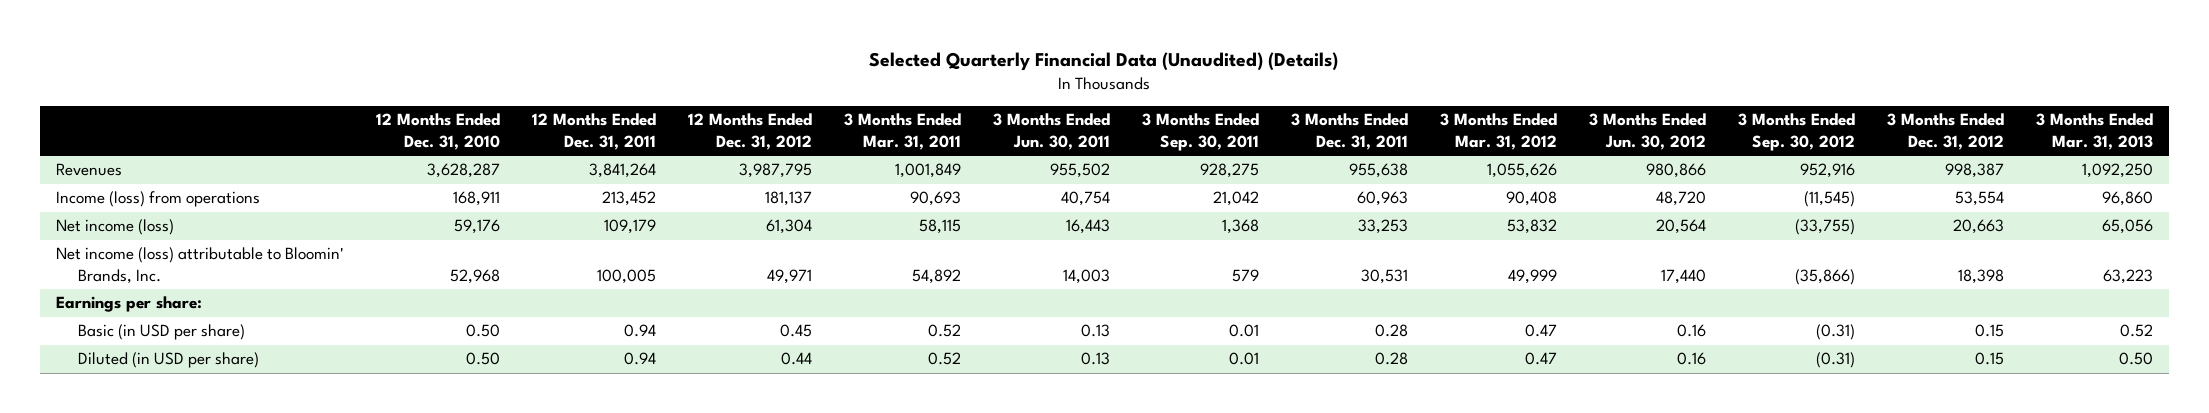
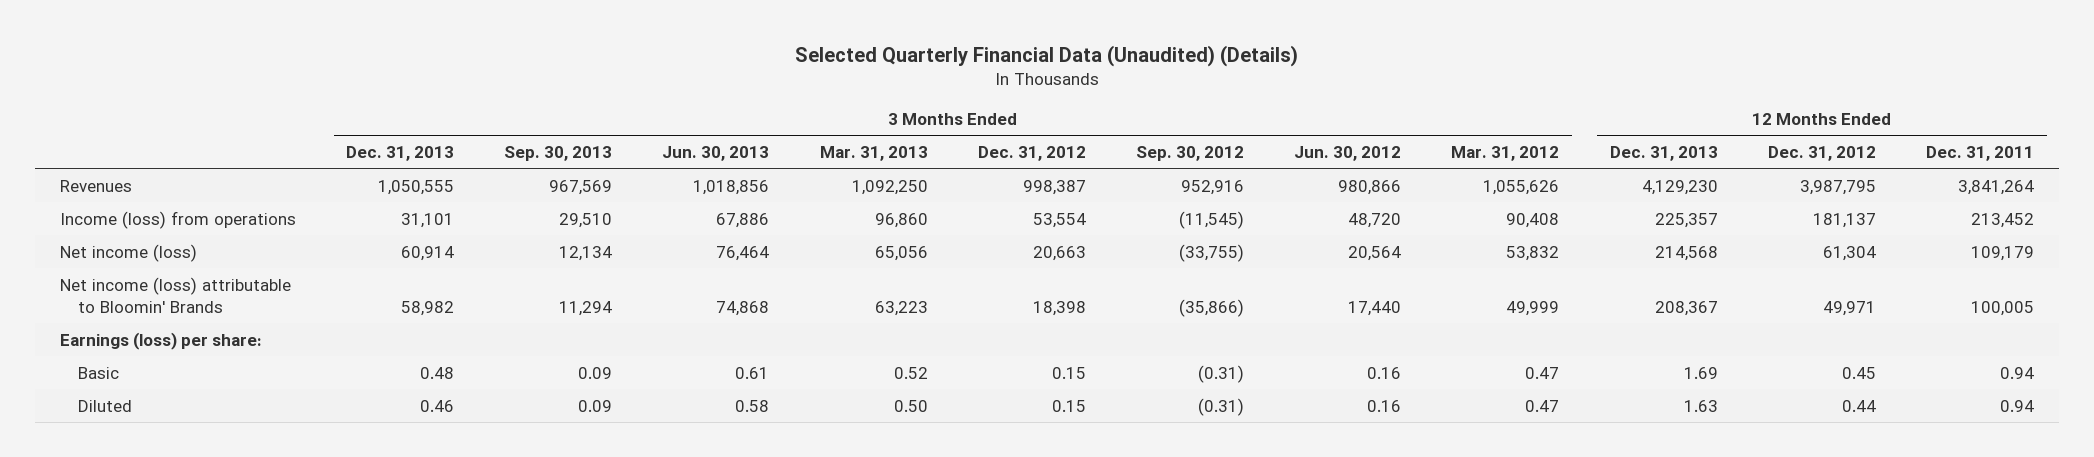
[376,113,501,150] 12 Months Ended Dec. 31, 2010 -> none
[844,113,962,150] 3 Months Ended Mar. 31, 2011 -> none
[992,113,1110,150] 3 Months Ended Jun. 30, 2011 -> none
[1141,113,1259,151] 3 Months Ended Sep. 30, 2011 -> none
[1290,113,1408,150] 3 Months Ended Dec. 31, 2011 -> none
none -> [346,145,455,161] Dec. 31, 2013
none -> [504,145,613,161] Sep. 30, 2013
none -> [662,145,770,161] Jun. 30, 2013
none -> [1609,145,1718,161] Dec. 31, 2013
[56,247,345,284] Net income (loss) attributable to Bloomin' Brands, Inc. -> [59,276,291,313] Net income (loss) attributable to Bloomin' Brands
[56,296,203,313] Earnings per share: -> [59,331,262,350] Earnings (loss) per share:
[77,324,245,341] Basic (in USD per share) -> [77,366,119,379] Basic
[77,352,259,369] Diluted (in USD per share) -> [77,399,132,412] Diluted

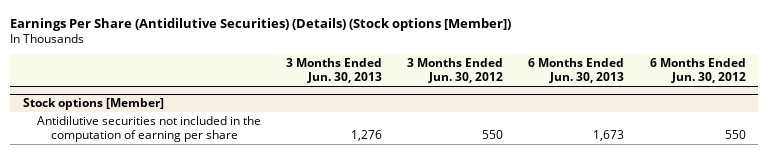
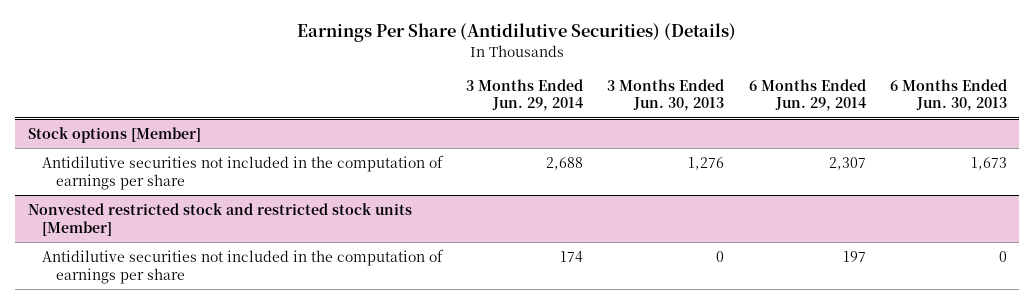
[10,17,512,31] Earnings Per Share (Antidilutive Securities) (Details) (Stock options [Member]) -> [297,23,737,43] Earnings Per Share (Antidilutive Securities) (Details)
[407,58,504,84] 3 Months Ended Jun. 30, 2012 -> none
[649,58,746,84] 6 Months Ended Jun. 30, 2012 -> none
none -> [466,78,584,112] 3 Months Ended Jun. 29, 2014
none -> [748,78,866,112] 6 Months Ended Jun. 29, 2014
[37,115,262,142] Antidilutive securities not included in the computation of earning per share -> [41,154,444,190] Antidilutive securities not included in the computation of earnings per share
none -> [27,202,412,236] Nonvested restricted stock and restricted stock units [Member]
none -> [41,248,444,284] Antidilutive securities not included in the computation of earnings per share

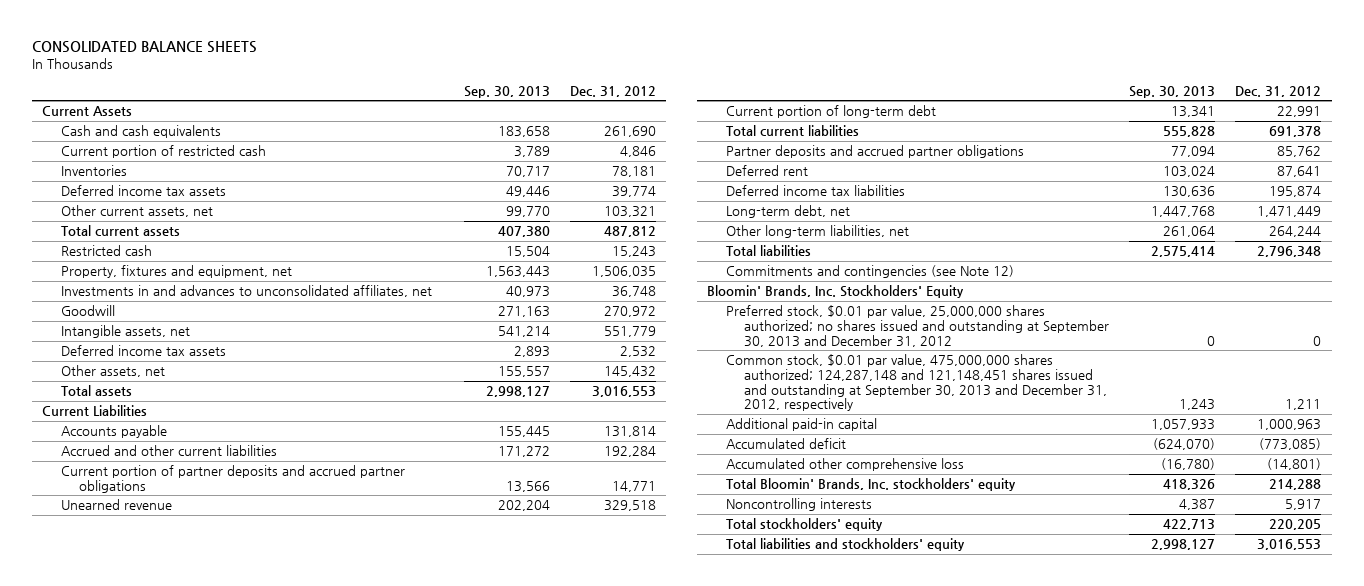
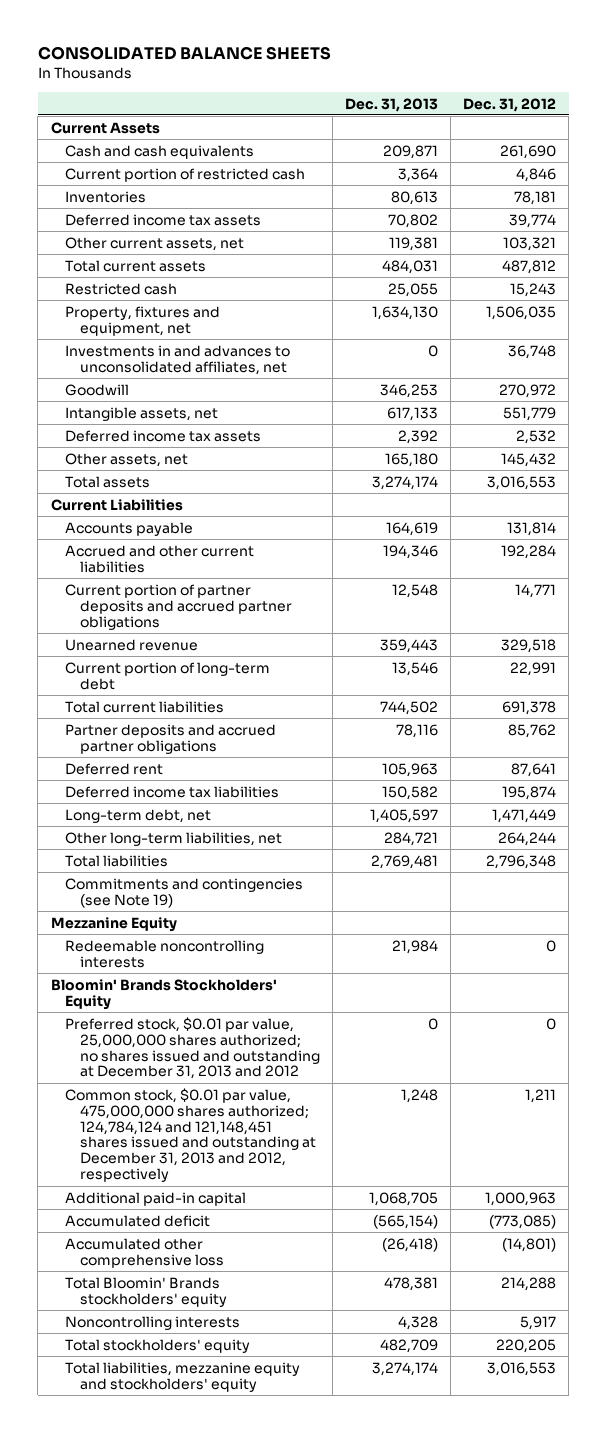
[464,85,551,98] Sep. 30, 2013 -> none
none -> [345,97,439,112] Dec. 31, 2013
[725,265,1014,279] Commitments and contingencies (see Note 12) -> [65,877,304,908] Commitments and contingencies (see Note 19)
none -> [50,916,177,932] Mezzanine Equity
none -> [65,939,265,968] Redeemable noncontrolling interests
[707,285,965,299] Bloomin' Brands, Inc. Stockholders' Equity -> [50,978,277,1010] Bloomin' Brands Stockholders' Equity
[725,305,1110,347] Preferred stock, $0.01 par value, 25,000,000 shares authorized; no shares issued and outstanding at September 30, 2013 and December 31, 2012 -> [65,1016,321,1080] Preferred stock, $0.01 par value, 25,000,000 shares authorized; no shares issued and outstanding at December 31, 2013 and 2012
[725,354,1108,412] Common stock, $0.01 par value, 475,000,000 shares authorized; 124,287,148 and 121,148,451 shares issued and outstanding at September 30, 2013 and December 31, 2012, respectively -> [65,1087,317,1183] Common stock, $0.01 par value, 475,000,000 shares authorized; 124,784,124 and 121,148,451 shares issued and outstanding at December 31, 2013 and 2012, respectively
[725,478,1016,492] Total Bloomin' Brands, Inc. stockholders' equity -> [65,1276,228,1307] Total Bloomin' Brands stockholders' equity
[725,538,965,552] Total liabilities and stockholders' equity -> [65,1361,301,1392] Total liabilities, mezzanine equity and stockholders' equity

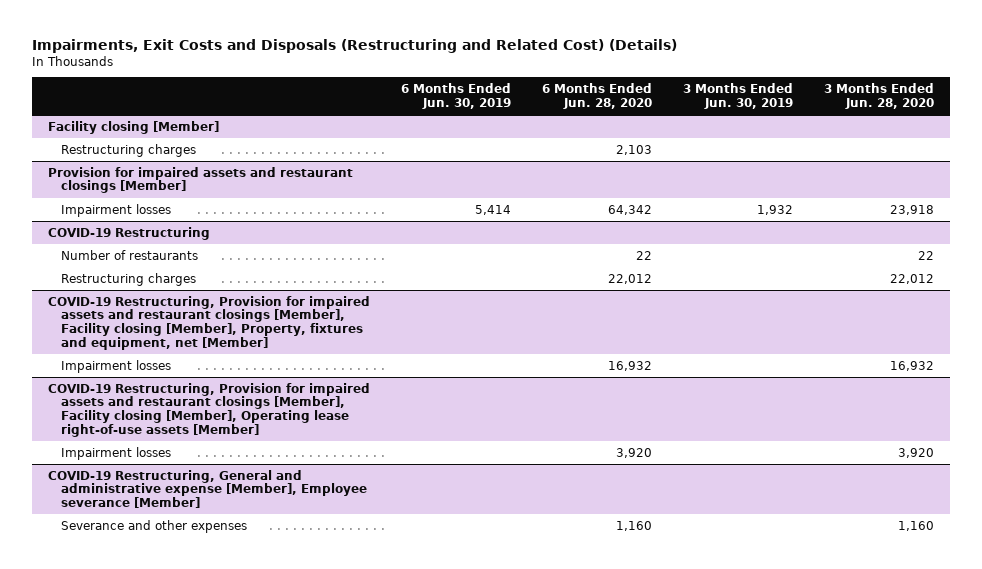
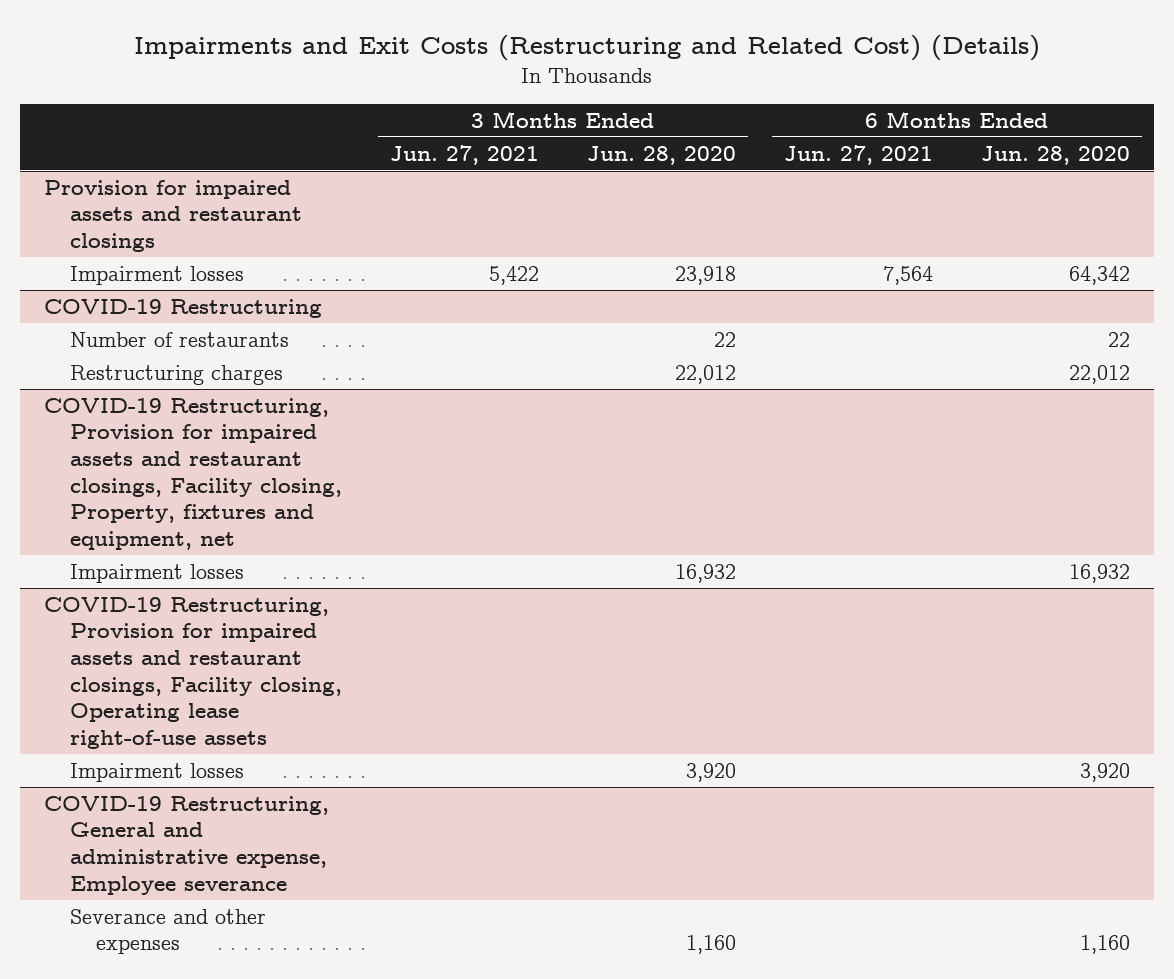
[32,39,678,54] Impairments, Exit Costs and Disposals (Restructuring and Related Cost) (Details) -> [134,34,1041,61] Impairments and Exit Costs (Restructuring and Related Cost) (Details)
[400,83,511,109] 6 Months Ended Jun. 30, 2019 -> none
[682,83,793,109] 3 Months Ended Jun. 30, 2019 -> none
none -> [390,144,540,165] Jun. 27, 2021
none -> [783,144,933,165] Jun. 27, 2021
[47,120,219,134] Facility closing [Member] -> none
[61,143,197,157] Restructuring charges -> none
[47,166,353,194] Provision for impaired assets and restaurant closings [Member] -> [44,179,303,253] Provision for impaired assets and restaurant closings
[47,295,370,350] COVID-19 Restructuring, Provision for impaired assets and restaurant closings [Member], Facility closing [Member], Property, fixtures and equipment, net [Member] -> [44,397,343,550] COVID-19 Restructuring, Provision for impaired assets and restaurant closings, Facility closing, Property, fixtures and equipment, net
[47,382,370,437] COVID-19 Restructuring, Provision for impaired assets and restaurant closings [Member], Facility closing [Member], Operating lease right-of-use assets [Member] -> [44,596,343,749] COVID-19 Restructuring, Provision for impaired assets and restaurant closings, Facility closing, Operating lease right-of-use assets
[47,469,368,509] COVID-19 Restructuring, General and administrative expense [Member], Employee severance [Member] -> [44,795,330,895] COVID-19 Restructuring, General and administrative expense, Employee severance

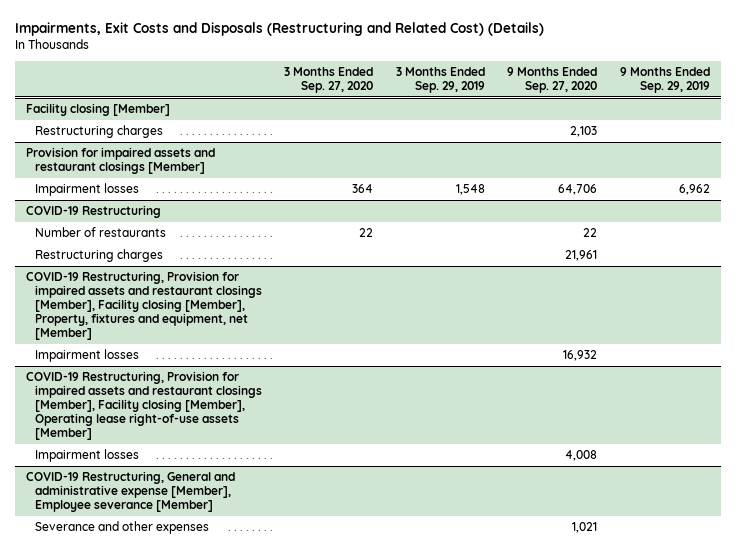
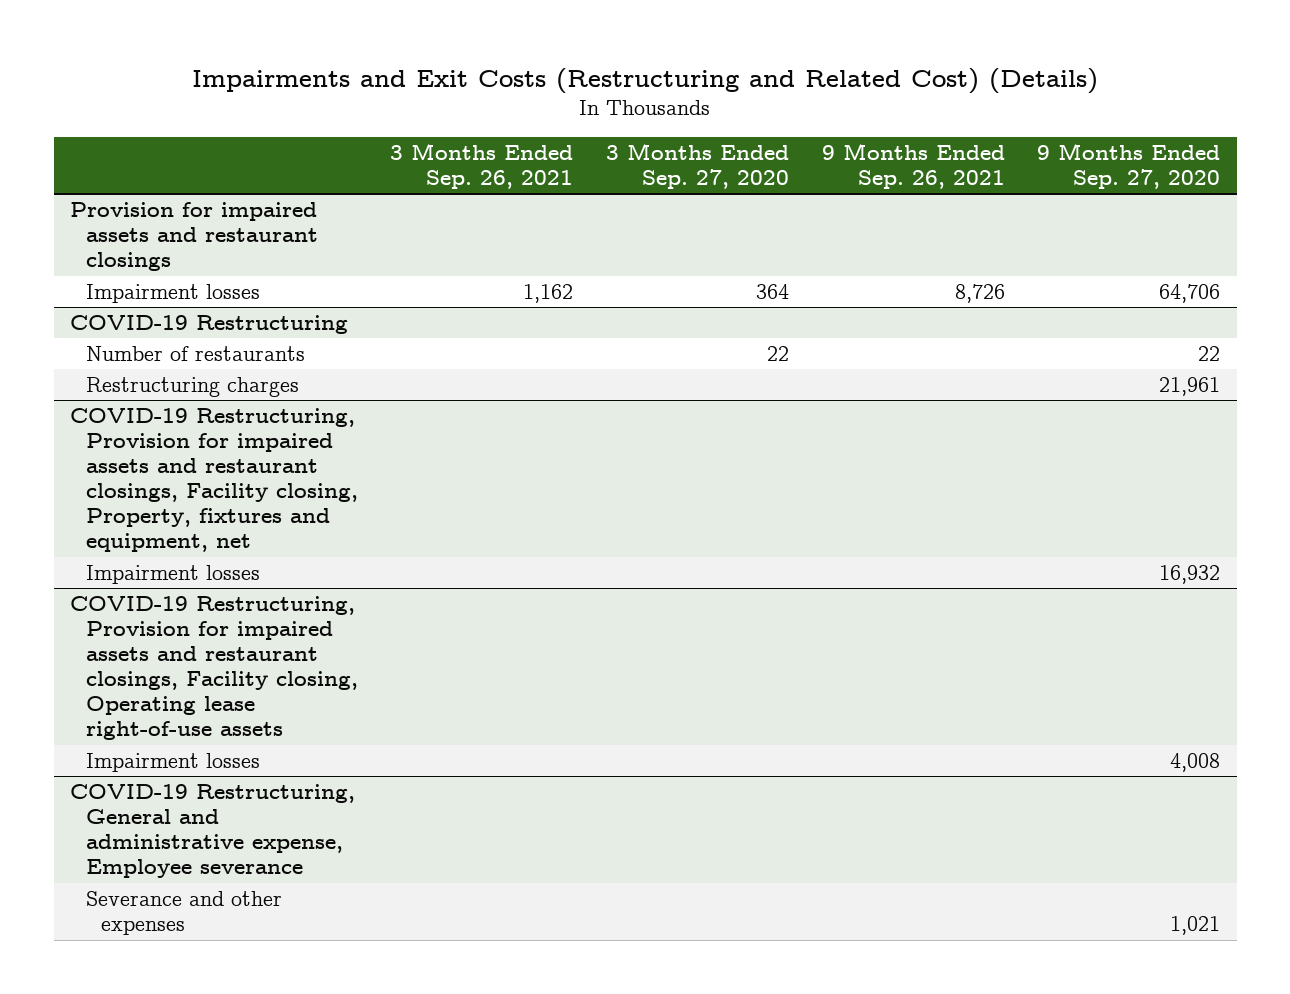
[14,21,544,36] Impairments, Exit Costs and Disposals (Restructuring and Related Cost) (Details) -> [192,67,1099,94] Impairments and Exit Costs (Restructuring and Related Cost) (Details)
[395,66,485,93] 3 Months Ended Sep. 29, 2019 -> none
[619,66,710,93] 9 Months Ended Sep. 29, 2019 -> none
none -> [390,142,574,189] 3 Months Ended Sep. 26, 2021
none -> [821,142,1005,189] 9 Months Ended Sep. 26, 2021
[25,103,170,117] Facility closing [Member] -> none
[34,125,163,139] Restructuring charges -> none
[25,147,215,175] Provision for impaired assets and restaurant closings [Member] -> [69,202,318,272] Provision for impaired assets and restaurant closings
[25,271,262,341] COVID-19 Restructuring, Provision for impaired assets and restaurant closings [Member], Facility closing [Member], Property, fixtures and equipment, net [Member] -> [69,408,358,553] COVID-19 Restructuring, Provision for impaired assets and restaurant closings, Facility closing, Property, fixtures and equipment, net
[25,371,262,441] COVID-19 Restructuring, Provision for impaired assets and restaurant closings [Member], Facility closing [Member], Operating lease right-of-use assets [Member] -> [69,596,358,741] COVID-19 Restructuring, Provision for impaired assets and restaurant closings, Facility closing, Operating lease right-of-use assets
[25,471,235,513] COVID-19 Restructuring, General and administrative expense [Member], Employee severance [Member] -> [69,784,355,879] COVID-19 Restructuring, General and administrative expense, Employee severance

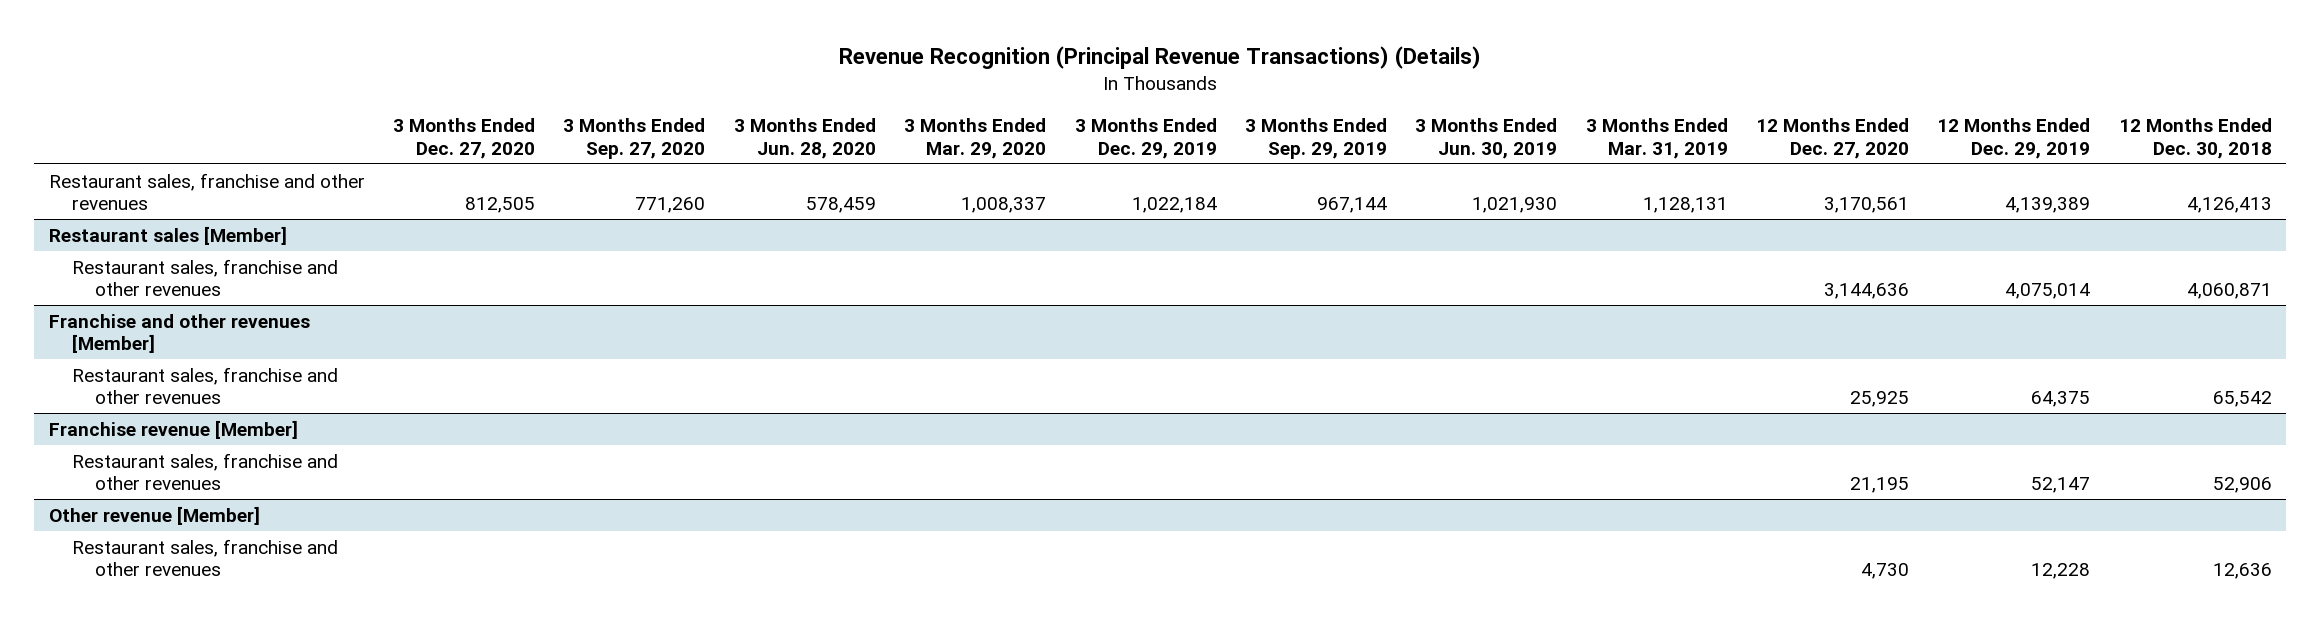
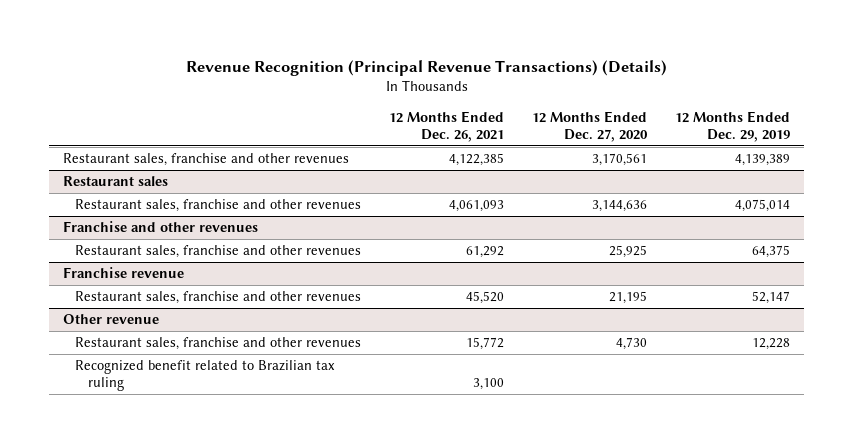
[393,118,536,159] 3 Months Ended Dec. 27, 2020 -> none
[563,118,706,159] 3 Months Ended Sep. 27, 2020 -> none
[733,118,876,159] 3 Months Ended Jun. 28, 2020 -> none
[904,118,1047,159] 3 Months Ended Mar. 29, 2020 -> none
[1074,118,1217,159] 3 Months Ended Dec. 29, 2019 -> none
[1244,118,1387,159] 3 Months Ended Sep. 29, 2019 -> none
[1415,118,1558,159] 3 Months Ended Jun. 30, 2019 -> none
[1585,118,1728,159] 3 Months Ended Mar. 31, 2019 -> none
[2118,118,2272,159] 12 Months Ended Dec. 30, 2018 -> none
none -> [389,110,505,143] 12 Months Ended Dec. 26, 2021
[48,225,287,245] Restaurant sales [Member] -> [63,176,169,187] Restaurant sales
[48,313,310,354] Franchise and other revenues [Member] -> [63,221,259,233] Franchise and other revenues
[48,419,298,439] Franchise revenue [Member] -> [63,267,185,279] Franchise revenue
[48,505,260,525] Other revenue [Member] -> [63,314,160,325] Other revenue
none -> [75,360,336,392] Recognized benefit related to Brazilian tax ruling

